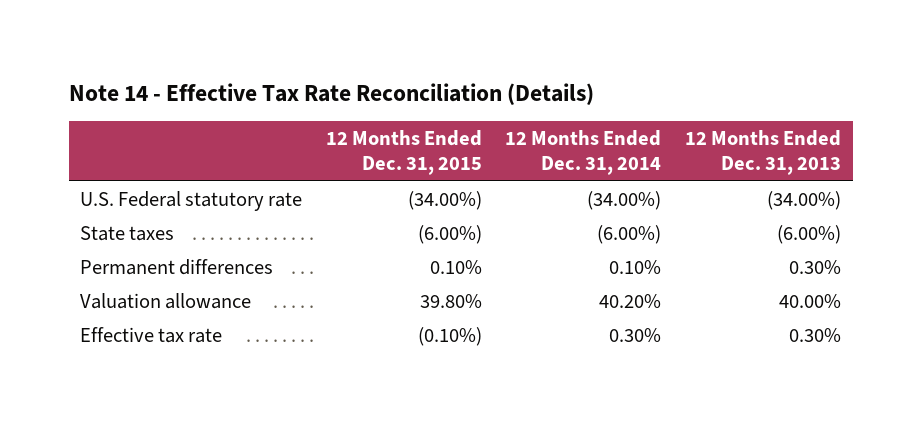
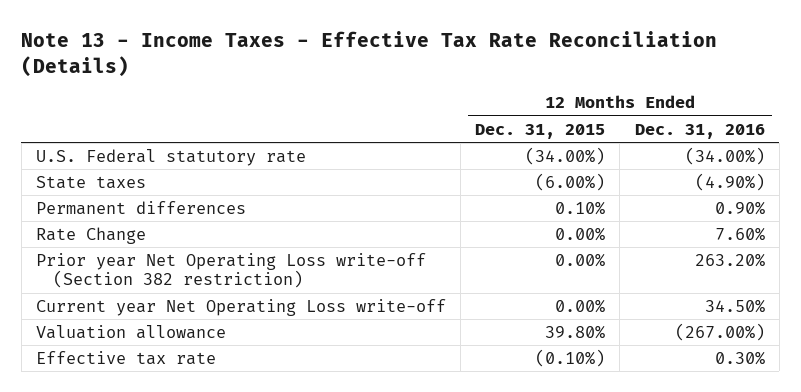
[68,82,594,105] Note 14 - Effective Tax Rate Reconciliation (Details) -> [21,31,718,77] Note 13 - Income Taxes - Effective Tax Rate Reconciliation (Details)
[505,130,662,176] 12 Months Ended Dec. 31, 2014 -> none
[684,130,841,176] 12 Months Ended Dec. 31, 2013 -> none
none -> [634,123,765,139] Dec. 31, 2016
none -> [35,227,146,245] Rate Change
none -> [35,253,426,289] Prior year Net Operating Loss write-off (Section 382 restriction)
none -> [35,299,446,317] Current year Net Operating Loss write-off

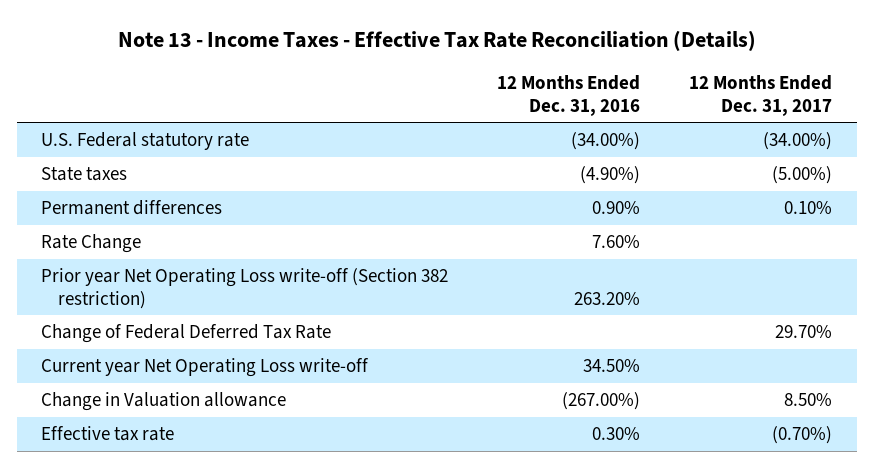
[475,123,606,139] Dec. 31, 2015 -> none
none -> [689,75,833,116] 12 Months Ended Dec. 31, 2017
none -> [41,324,332,344] Change of Federal Deferred Tax Rate
[35,325,226,340] Valuation allowance -> [41,392,287,412] Change in Valuation allowance

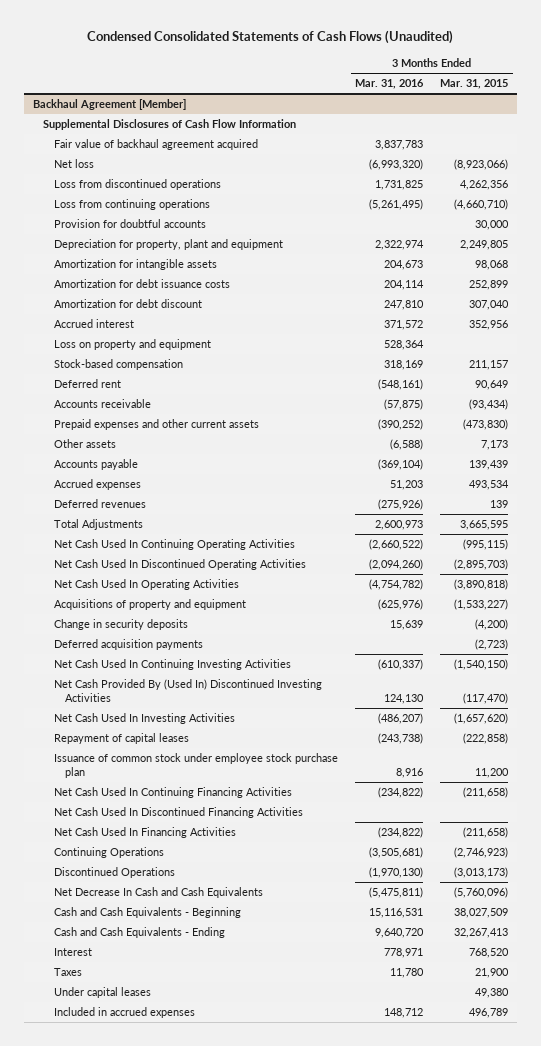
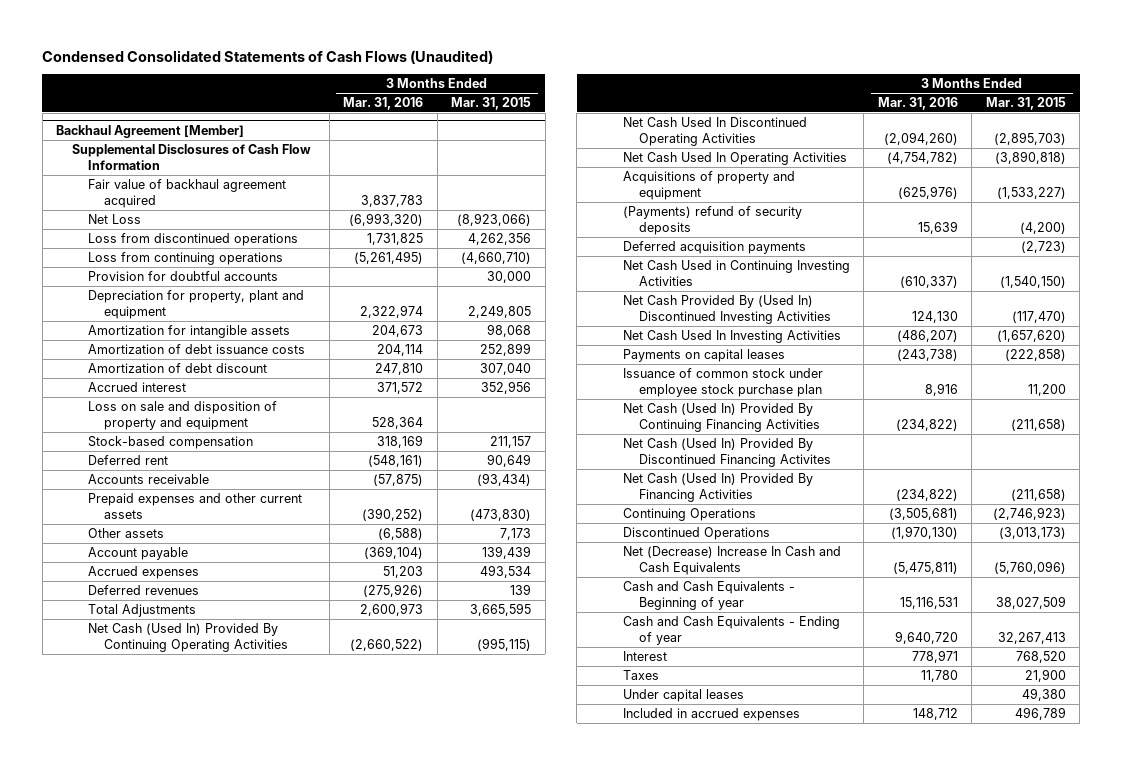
[54,159,95,169] Net loss -> [88,214,142,225] Net Loss
[54,279,231,289] Amortization for debt issuance costs -> [88,344,306,355] Amortization of debt issuance costs
[54,299,203,309] Amortization for debt discount -> [88,363,268,374] Amortization of debt discount
[54,339,212,351] Loss on property and equipment -> [88,401,278,430] Loss on sale and disposition of property and equipment
[54,459,139,471] Accounts payable -> [88,547,189,561] Account payable
[54,539,296,551] Net Cash Used In Continuing Operating Activities -> [88,623,289,652] Net Cash (Used In) Provided By Continuing Operating Activities
[54,619,189,631] Change in security deposits -> [622,206,802,235] (Payments) refund of security deposits
[54,659,292,671] Net Cash Used In Continuing Investing Activities -> [622,260,850,286] Net Cash Used in Continuing Investing Activities
[54,733,190,745] Repayment of capital leases -> [622,349,785,363] Payments on capital leases
[54,787,293,799] Net Cash Used In Continuing Financing Activities -> [622,403,820,432] Net Cash (Used In) Provided By Continuing Financing Activities
[54,807,304,819] Net Cash Used In Discontinued Financing Activities -> [622,438,831,467] Net Cash (Used In) Provided By Discontinued Financing Activites
[54,827,237,839] Net Cash Used In Financing Activities -> [622,473,813,502] Net Cash (Used In) Provided By Financing Activities
[54,887,264,899] Net Decrease In Cash and Cash Equivalents -> [622,546,841,575] Net (Decrease) Increase In Cash and Cash Equivalents
[54,907,242,919] Cash and Cash Equivalents - Beginning -> [622,581,795,610] Cash and Cash Equivalents - Beginning of year
[54,927,226,939] Cash and Cash Equivalents - Ending -> [622,616,840,645] Cash and Cash Equivalents - Ending of year

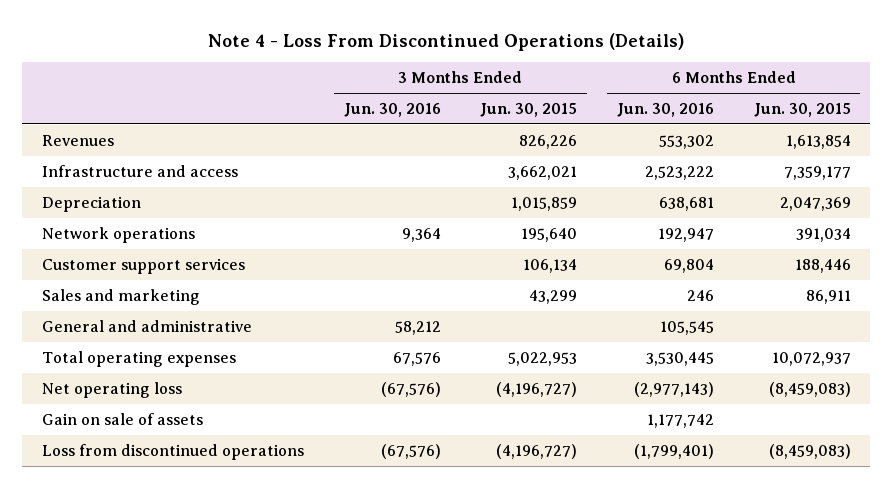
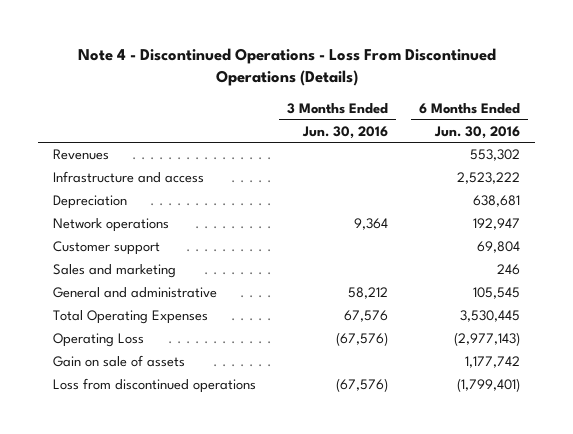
[208,32,685,51] Note 4 - Loss From Discontinued Operations (Details) -> [77,47,496,87] Note 4 - Discontinued Operations - Loss From Discontinued Operations (Details)
[480,102,578,117] Jun. 30, 2015 -> none
[753,102,851,117] Jun. 30, 2015 -> none
[41,257,245,274] Customer support services -> [53,241,161,256] Customer support
[41,350,236,367] Total operating expenses -> [53,310,209,325] Total Operating Expenses
[41,381,182,398] Net operating loss -> [53,333,145,348] Operating Loss

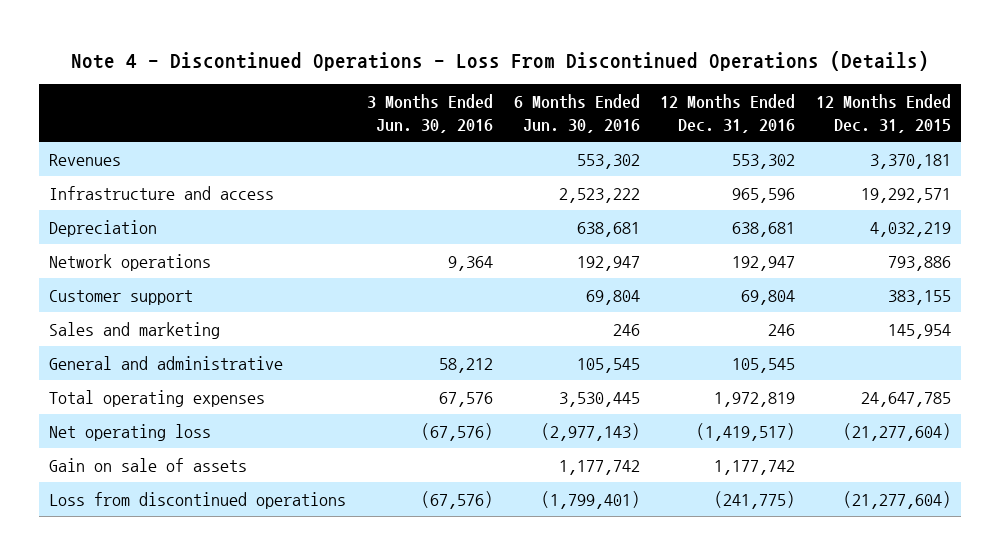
none -> [660,94,796,134] 12 Months Ended Dec. 31, 2016
none -> [816,94,952,134] 12 Months Ended Dec. 31, 2015
[53,310,209,325] Total Operating Expenses -> [49,389,266,407] Total operating expenses
[53,333,145,348] Operating Loss -> [49,423,212,441] Net operating loss

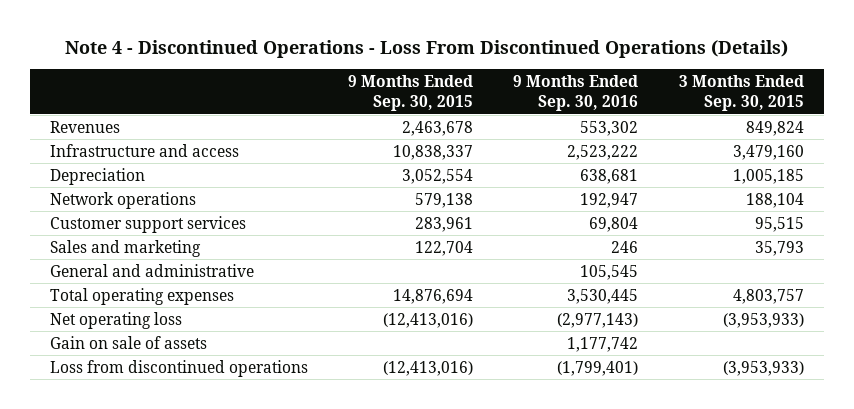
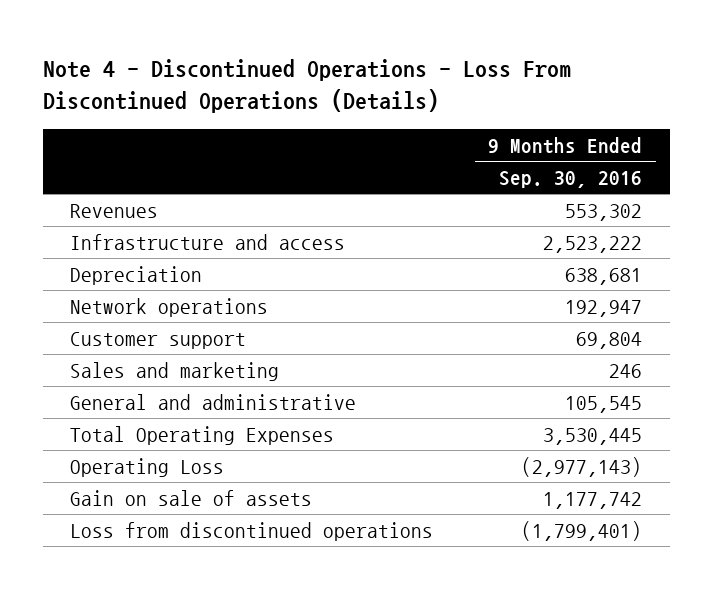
[348,75,474,112] 9 Months Ended Sep. 30, 2015 -> none
[678,75,804,112] 3 Months Ended Sep. 30, 2015 -> none
[49,215,246,233] Customer support services -> [70,331,247,349] Customer support
[49,287,234,305] Total operating expenses -> [70,425,335,445] Total Operating Expenses
[49,311,182,329] Net operating loss -> [70,457,225,477] Operating Loss

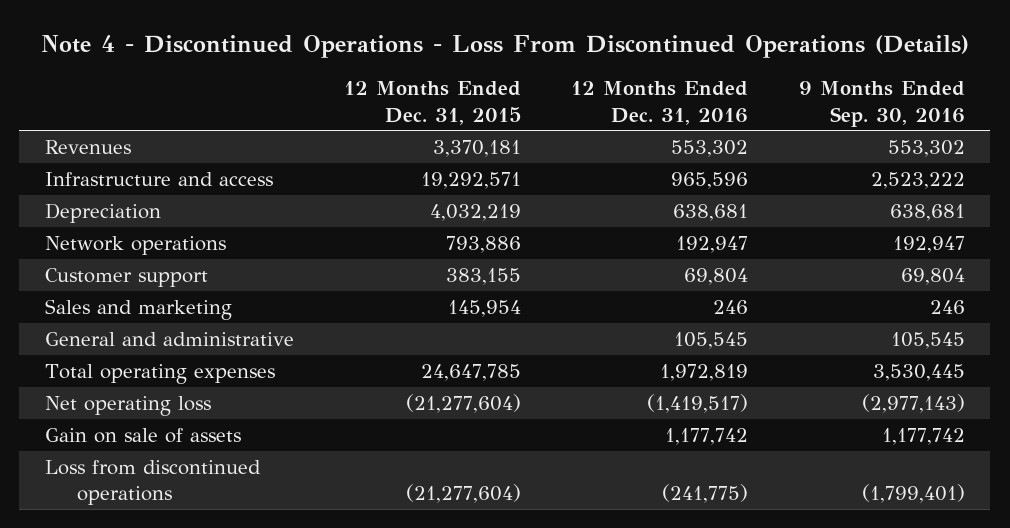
none -> [344,81,522,125] 12 Months Ended Dec. 31, 2015
none -> [571,81,749,125] 12 Months Ended Dec. 31, 2016
[70,425,335,445] Total Operating Expenses -> [44,364,275,385] Total operating expenses
[70,457,225,477] Operating Loss -> [44,396,211,417] Net operating loss

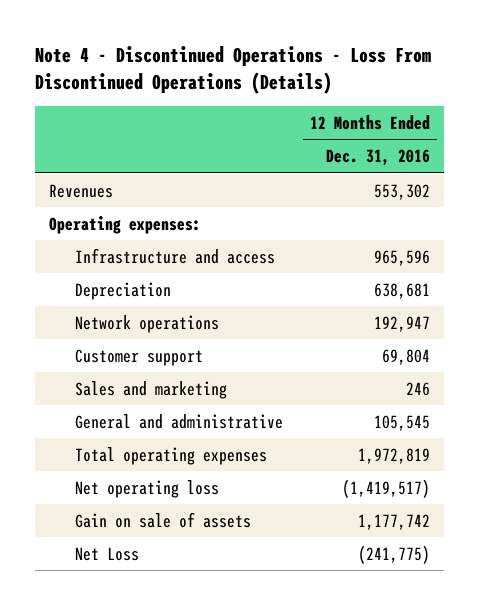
[344,81,522,125] 12 Months Ended Dec. 31, 2015 -> none
[798,81,965,127] 9 Months Ended Sep. 30, 2016 -> none
none -> [48,215,201,234] Operating expenses:
[44,460,261,506] Loss from discontinued operations -> [75,546,140,561] Net Loss

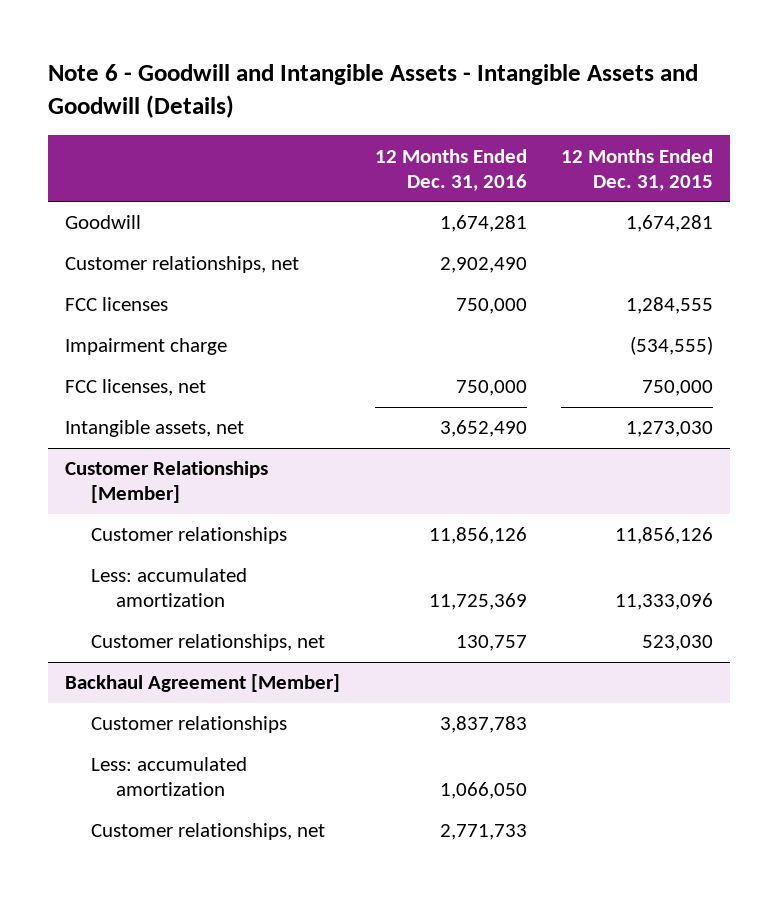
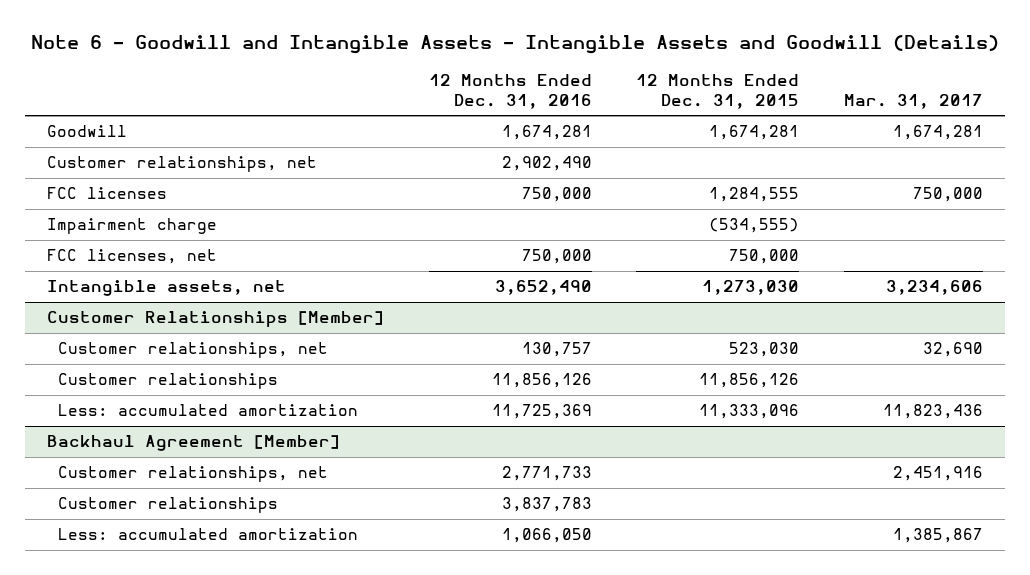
none -> [843,93,983,109] Mar. 31, 2017
[90,634,325,652] Customer relationships, net -> [58,342,329,359] Customer relationships, net
[90,823,325,841] Customer relationships, net -> [58,466,329,483] Customer relationships, net

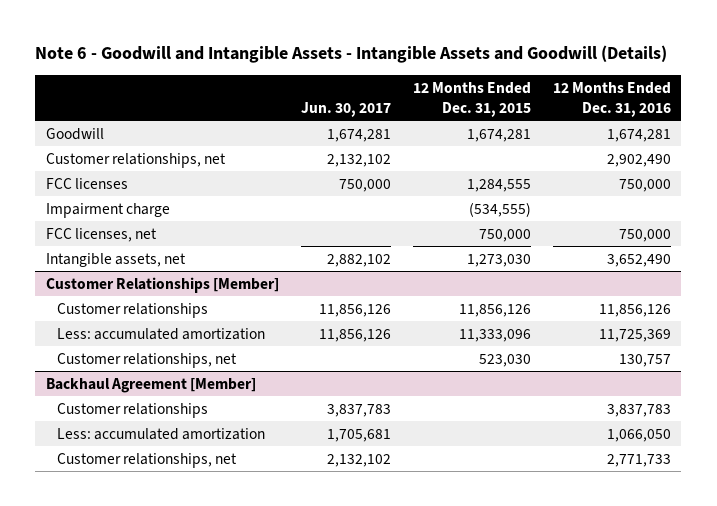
[843,93,983,109] Mar. 31, 2017 -> none
none -> [300,101,391,117] Jun. 30, 2017
[58,342,329,359] Customer relationships, net -> [57,352,238,368] Customer relationships, net
[58,466,329,483] Customer relationships, net -> [57,452,238,468] Customer relationships, net

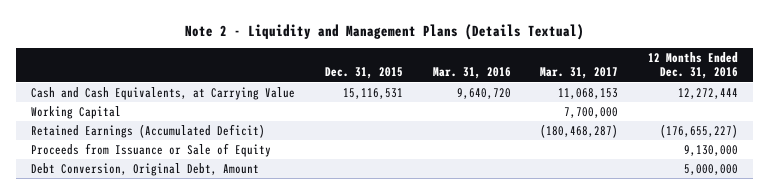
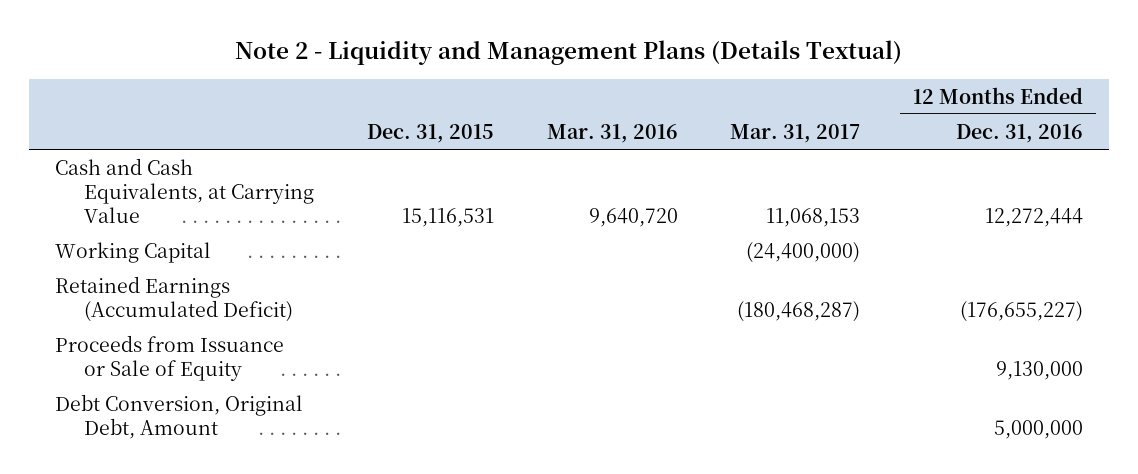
[564,107,619,119] 7,700,000 -> [746,241,861,263] (24,400,000)

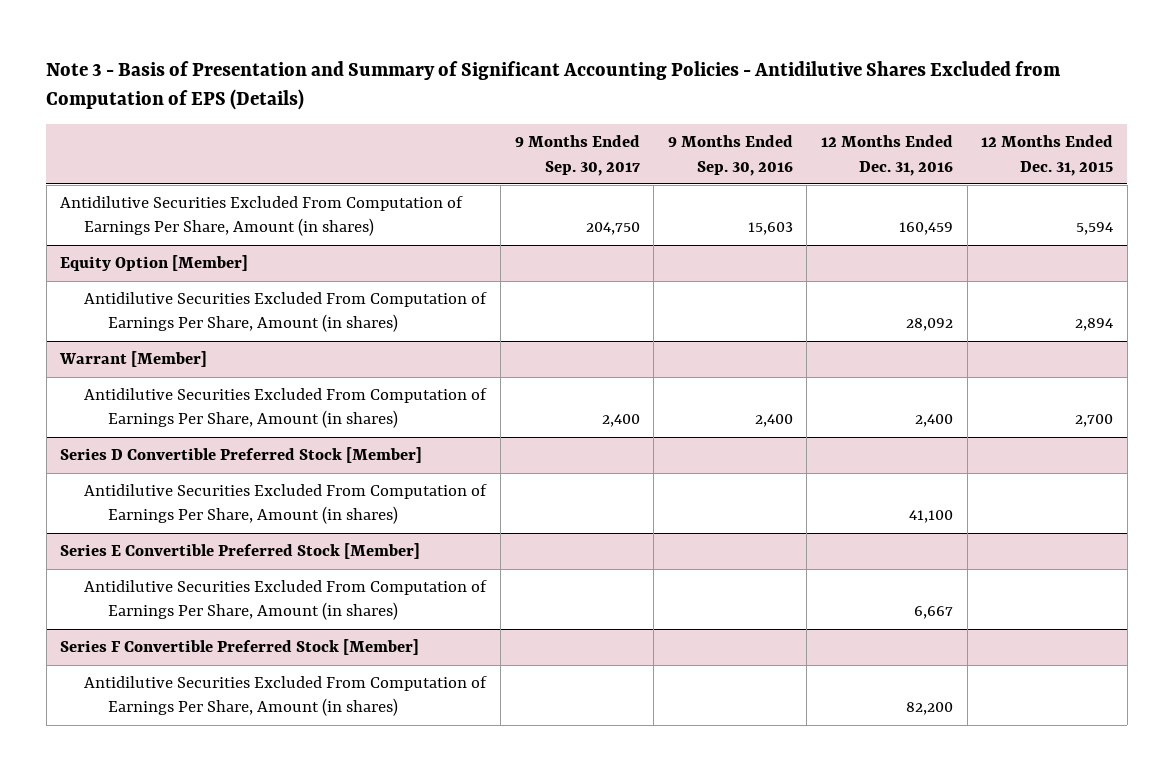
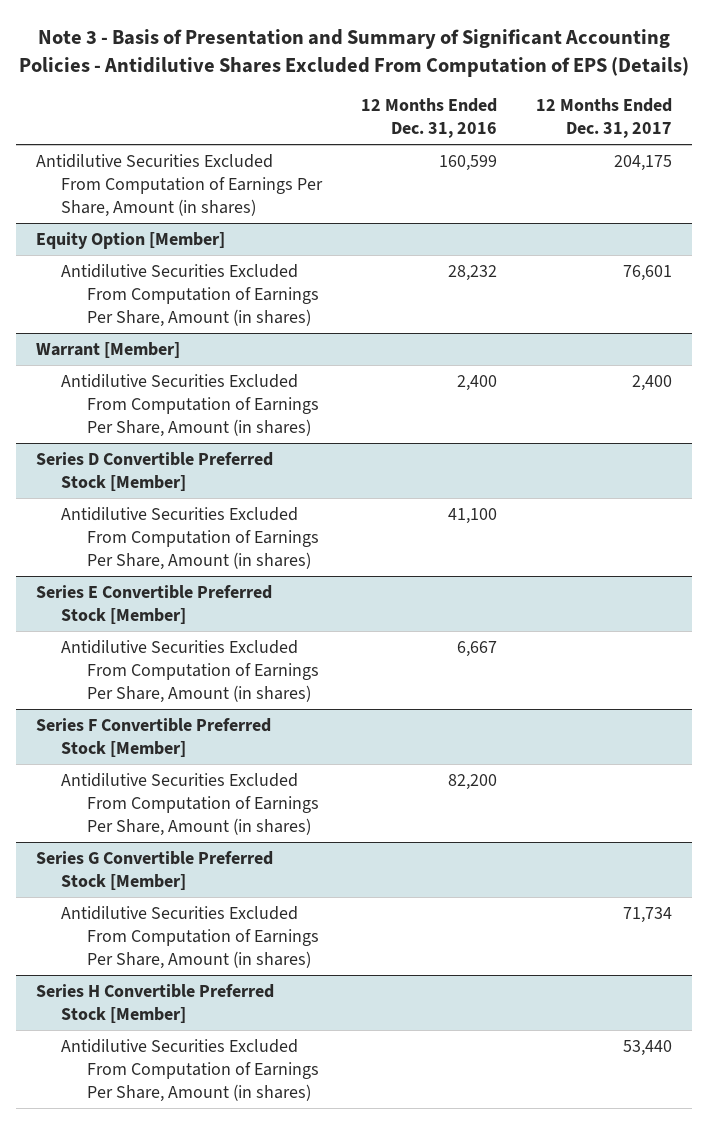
[46,60,1062,111] Note 3 - Basis of Presentation and Summary of Significant Accounting Policies - Antidilutive Shares Excluded from Computation of EPS (Details) -> [18,28,689,77] Note 3 - Basis of Presentation and Summary of Significant Accounting Policies - Antidilutive Shares Excluded From Computation of EPS (Details)
[514,135,640,176] 9 Months Ended Sep. 30, 2017 -> none
[667,135,793,176] 9 Months Ended Sep. 30, 2016 -> none
[981,135,1114,176] 12 Months Ended Dec. 31, 2015 -> none
none -> [536,98,673,139] 12 Months Ended Dec. 31, 2017
[899,222,954,236] 160,459 -> [439,154,498,171] 160,599
[906,318,954,332] 28,092 -> [448,264,498,281] 28,232
none -> [35,850,273,890] Series G Convertible Preferred Stock [Member]
none -> [61,905,319,970] Antidilutive Securities Excluded From Computation of Earnings Per Share, Amount (in shares)
none -> [35,983,274,1023] Series H Convertible Preferred Stock [Member]
none -> [61,1038,319,1103] Antidilutive Securities Excluded From Computation of Earnings Per Share, Amount (in shares)

